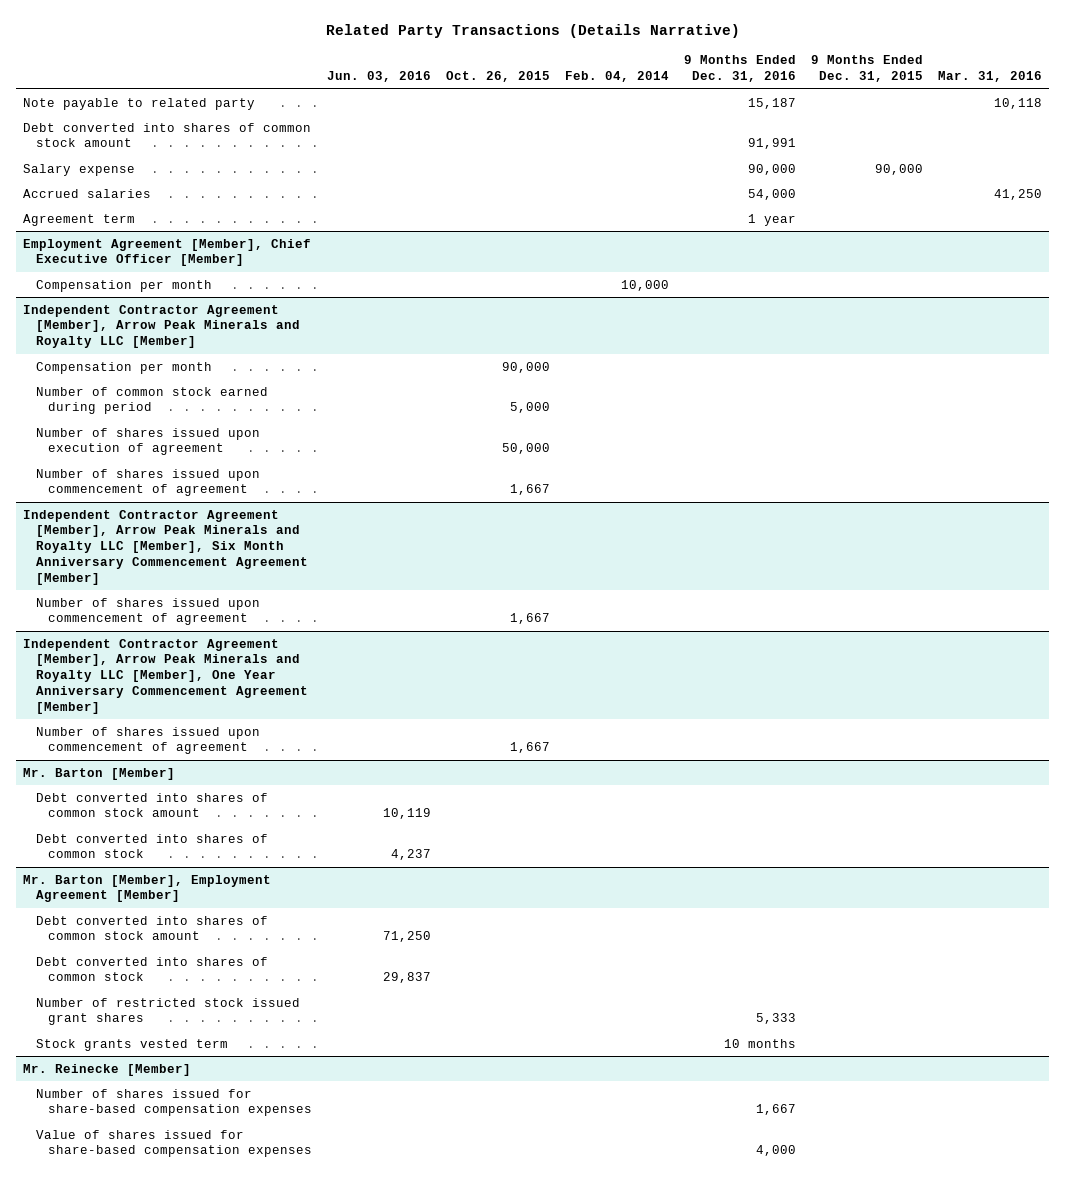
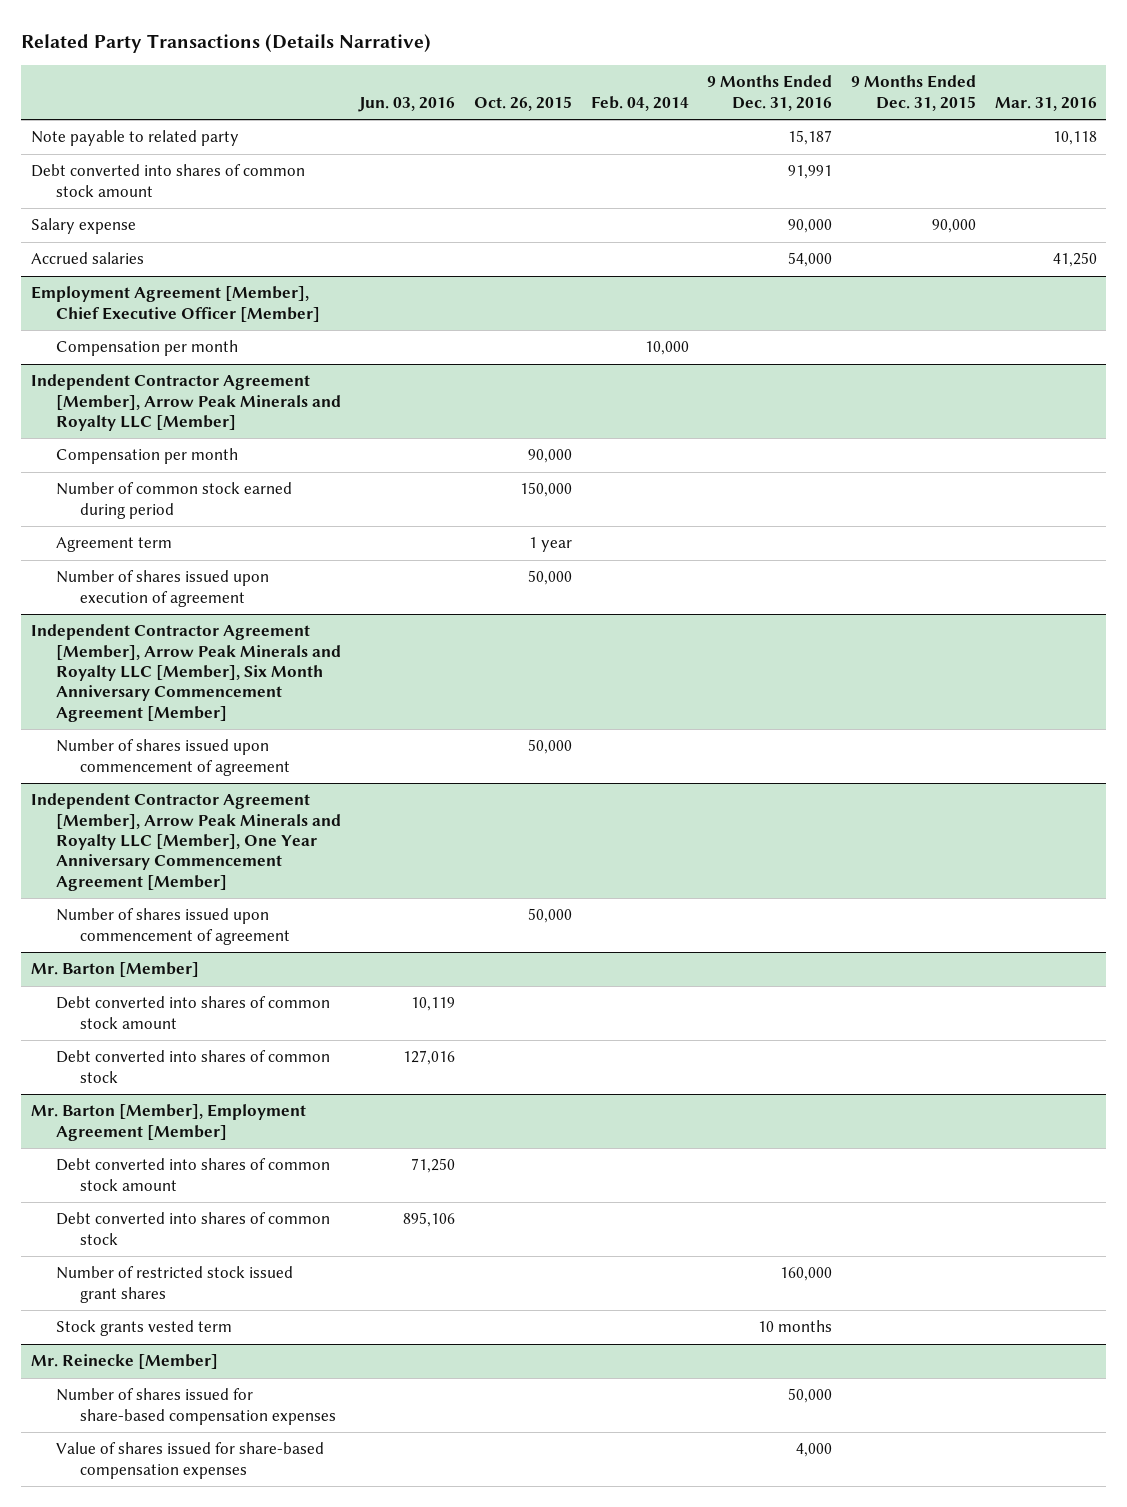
[23,213,136,226] Agreement term -> none
[509,402,550,414] 5,000 -> [519,482,572,498] 150,000
none -> [55,537,172,553] Agreement term
[35,468,260,497] Number of shares issued upon commencement of agreement -> none
[509,613,550,625] 1,667 -> [527,739,572,755] 50,000
[509,742,550,754] 1,667 -> [527,908,572,924] 50,000
[390,849,431,861] 4,237 -> [403,1050,456,1066] 127,016
[382,972,431,984] 29,837 -> [403,1212,456,1228] 895,106
[755,1013,796,1025] 5,333 -> [780,1267,833,1282] 160,000
[755,1104,796,1116] 1,667 -> [788,1388,833,1404] 50,000

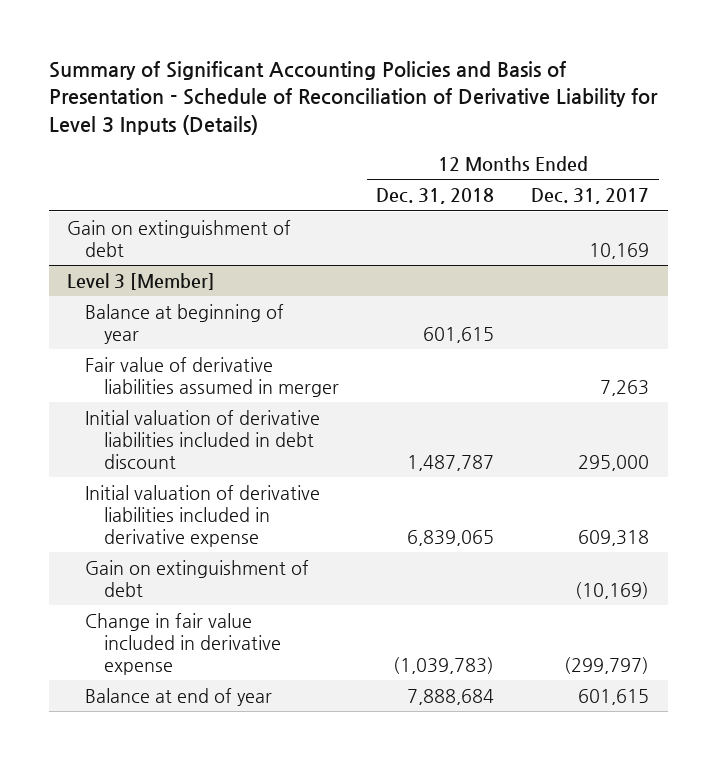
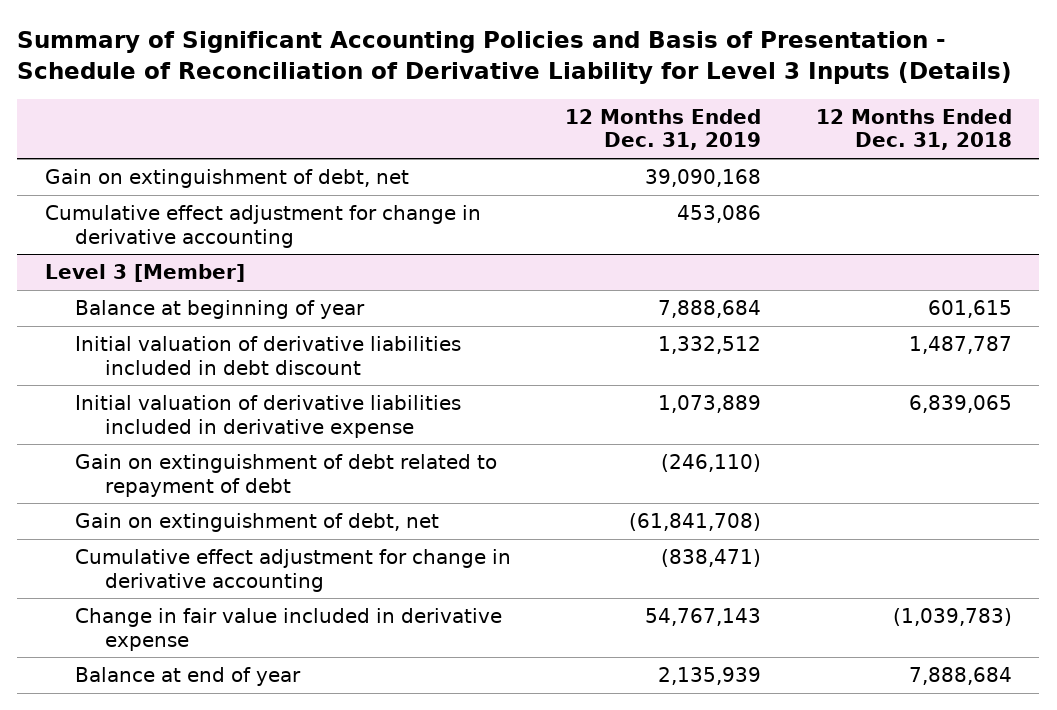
[531,188,650,205] Dec. 31, 2017 -> none
none -> [565,108,762,151] 12 Months Ended Dec. 31, 2019
[67,219,292,257] Gain on extinguishment of debt -> [44,169,409,189] Gain on extinguishment of debt, net
none -> [44,205,481,248] Cumulative effect adjustment for change in derivative accounting
[85,356,339,397] Fair value of derivative liabilities assumed in merger -> none
none -> [74,454,497,497] Gain on extinguishment of debt related to repayment of debt
[85,559,310,597] Gain on extinguishment of debt -> [74,513,439,533] Gain on extinguishment of debt, net
none -> [74,549,511,592] Cumulative effect adjustment for change in derivative accounting

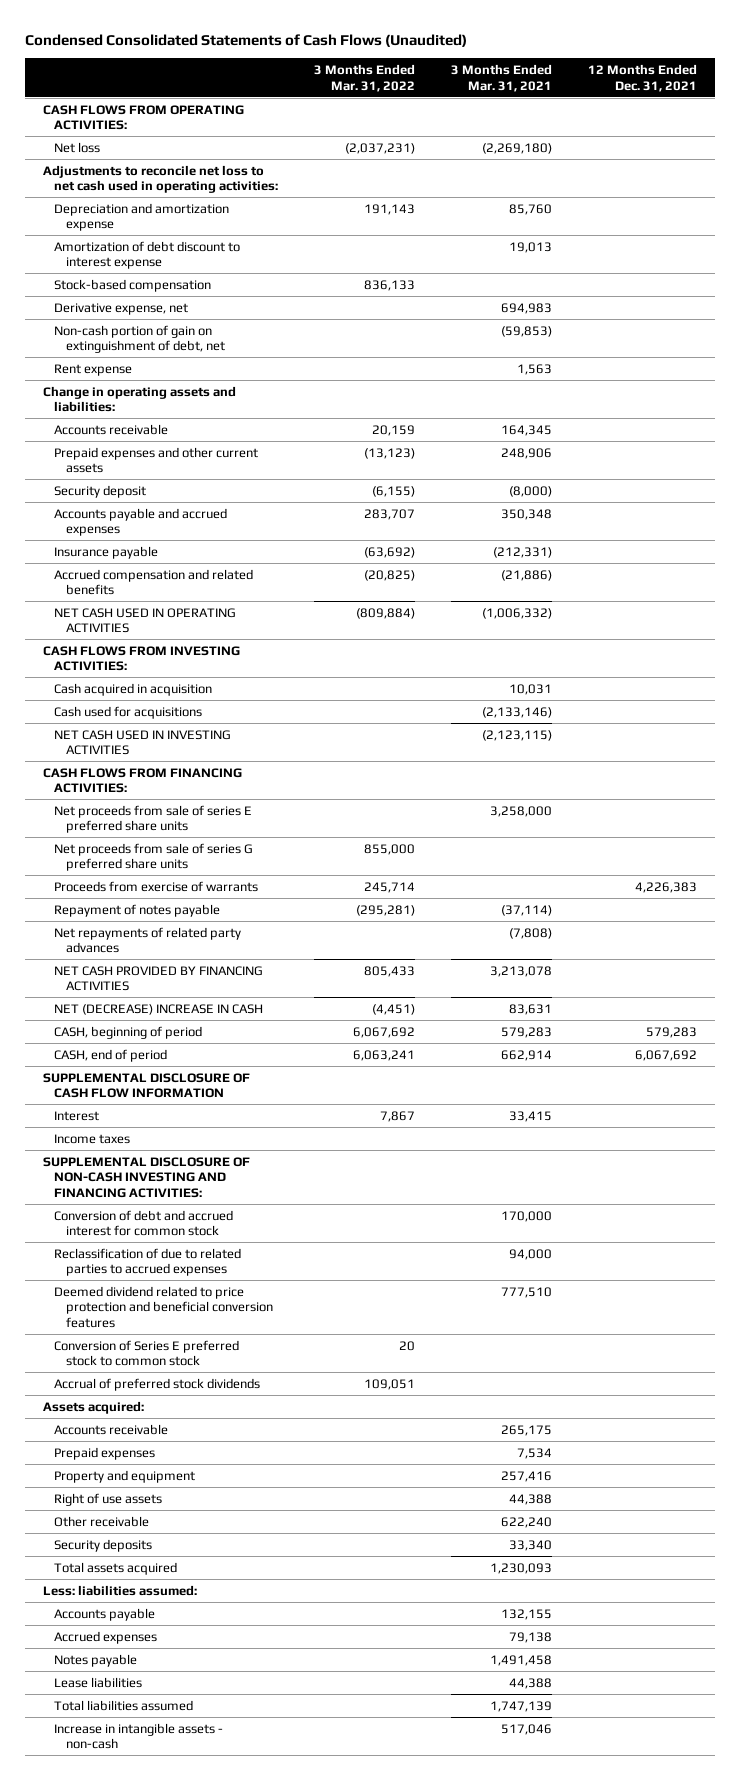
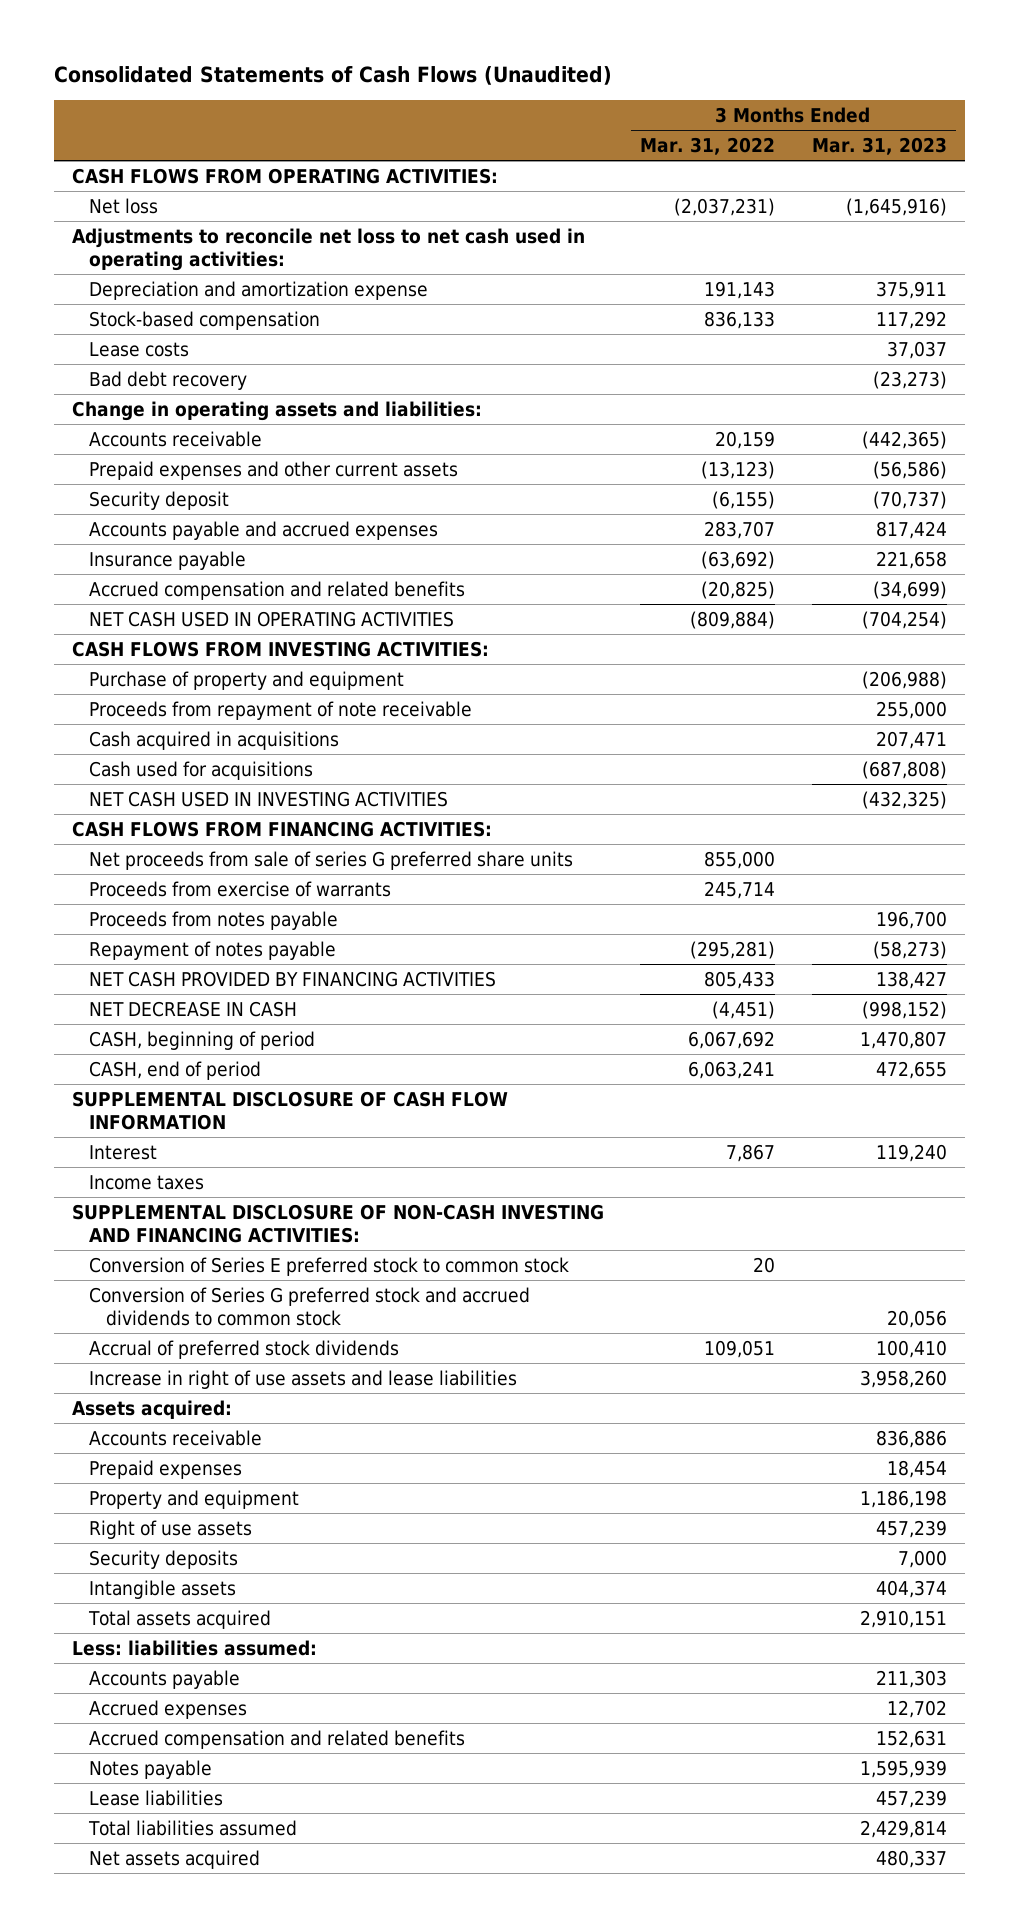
[24,34,467,48] Condensed Consolidated Statements of Cash Flows (Unaudited) -> [53,66,612,86] Consolidated Statements of Cash Flows (Unaudited)
[451,63,553,92] 3 Months Ended Mar. 31, 2021 -> none
[588,63,698,92] 12 Months Ended Dec. 31, 2021 -> none
none -> [811,137,947,156] Mar. 31, 2023
[54,240,241,270] Amortization of debt discount to interest expense -> none
[54,302,189,315] Derivative expense, net -> none
[54,324,225,354] Non-cash portion of gain on extinguishment of debt, net -> none
[54,363,133,376] Rent expense -> none
none -> [88,341,189,357] Lease costs
none -> [88,370,247,390] Bad debt recovery
none -> [88,670,404,690] Purchase of property and equipment
none -> [88,700,472,720] Proceeds from repayment of note receivable
[54,682,213,696] Cash acquired in acquisition -> [88,730,339,750] Cash acquired in acquisitions
[54,804,253,834] Net proceeds from sale of series E preferred share units -> none
none -> [88,910,338,930] Proceeds from notes payable
[54,926,242,954] Net repayments of related party advances -> none
[54,1003,264,1015] NET (DECREASE) INCREASE IN CASH -> [88,1000,297,1017] NET DECREASE IN CASH
[54,1209,234,1237] Conversion of debt and accrued interest for common stock -> none
[54,1247,242,1277] Reclassification of due to related parties to accrued expenses -> none
[54,1285,273,1329] Deemed dividend related to price protection and beneficial conversion features -> none
none -> [88,1286,530,1326] Conversion of Series G preferred stock and accrued dividends to common stock
none -> [88,1369,517,1389] Increase in right of use assets and lease liabilities
[54,1515,150,1527] Other receivable -> none
none -> [88,1579,236,1599] Intangible assets
none -> [88,1729,465,1749] Accrued compensation and related benefits
[54,1722,224,1750] Increase in intangible assets - non-cash -> [88,1849,260,1869] Net assets acquired

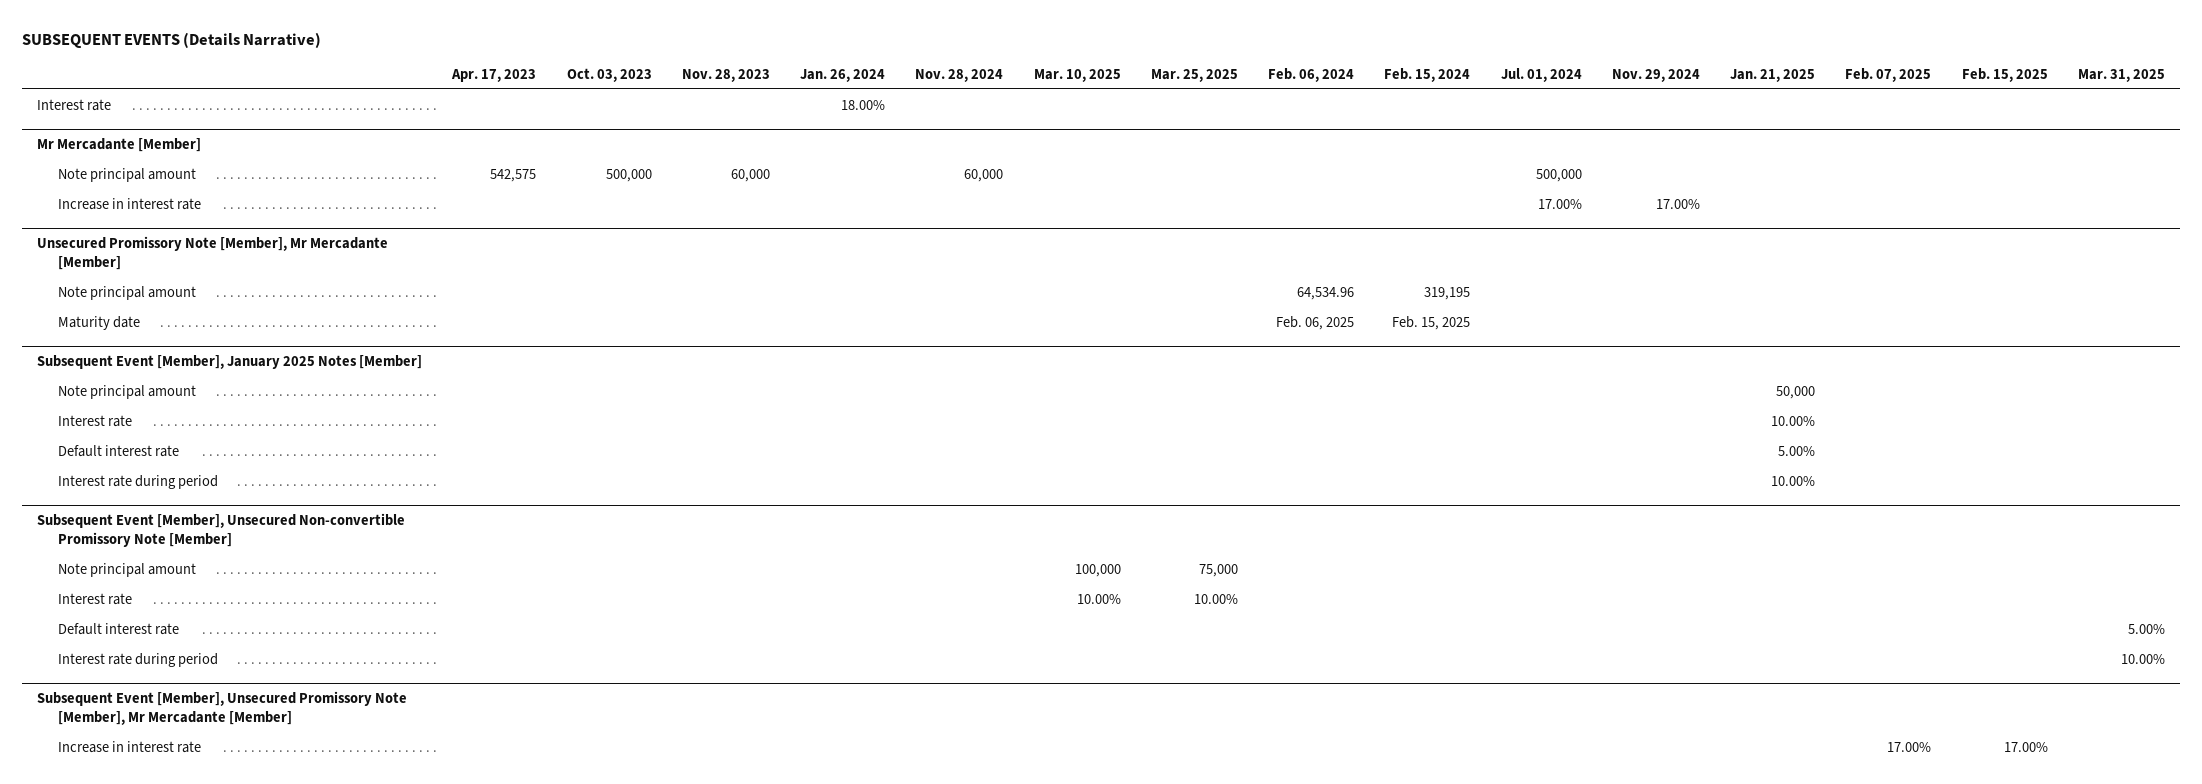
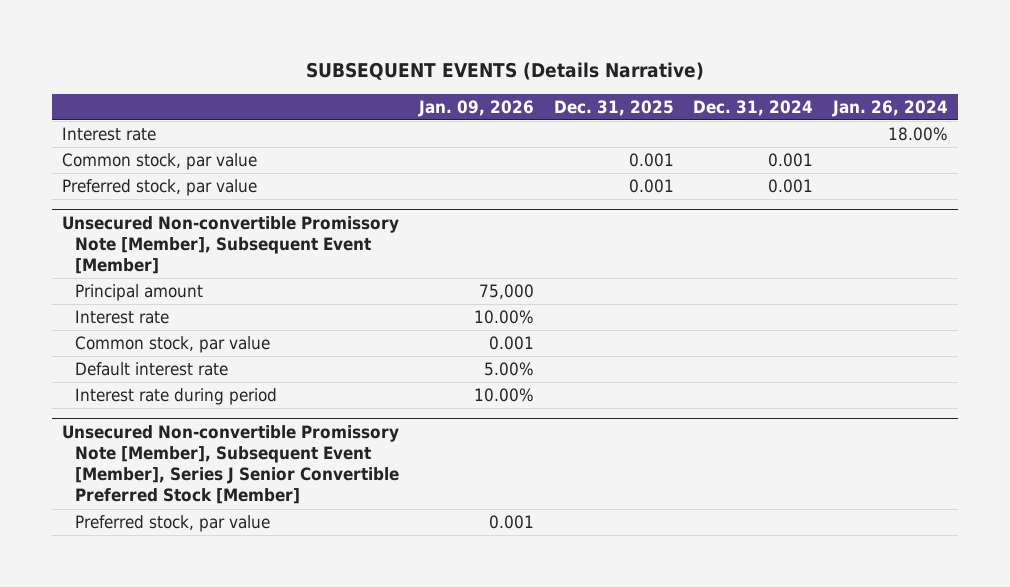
[451,68,537,82] Apr. 17, 2023 -> none
[566,67,652,82] Oct. 03, 2023 -> none
[681,68,770,82] Nov. 28, 2023 -> none
[915,68,1004,82] Nov. 28, 2024 -> none
[1033,68,1121,82] Mar. 10, 2025 -> none
[1150,68,1238,82] Mar. 25, 2025 -> none
[1268,67,1355,82] Feb. 06, 2024 -> none
[1384,67,1471,82] Feb. 15, 2024 -> none
[1500,67,1582,82] Jul. 01, 2024 -> none
[1611,68,1700,82] Nov. 29, 2024 -> none
[1730,68,1816,82] Jan. 21, 2025 -> none
[1845,67,1932,82] Feb. 07, 2025 -> none
[1961,67,2048,82] Feb. 15, 2025 -> none
[2077,68,2165,82] Mar. 31, 2025 -> none
none -> [417,99,534,117] Jan. 09, 2026
none -> [553,99,674,116] Dec. 31, 2025
none -> [693,99,814,116] Dec. 31, 2024
[37,138,202,153] Mr Mercadante [Member] -> none
[58,167,197,182] Note principal amount -> none
[58,197,202,210] Increase in interest rate -> none
[37,236,389,270] Unsecured Promissory Note [Member], Mr Mercadante [Member] -> none
[58,285,197,300] Note principal amount -> none
[58,315,141,330] Maturity date -> none
[37,355,423,370] Subsequent Event [Member], January 2025 Notes [Member] -> none
[58,384,197,399] Note principal amount -> none
[58,414,133,427] Interest rate -> none
[58,444,180,457] Default interest rate -> none
[58,474,219,489] Interest rate during period -> none
none -> [61,153,257,171] Common stock, par value
none -> [61,179,257,197] Preferred stock, par value
[37,513,406,547] Subsequent Event [Member], Unsecured Non-convertible Promissory Note [Member] -> [61,215,399,275] Unsecured Non-convertible Promissory Note [Member], Subsequent Event [Member]
[58,562,197,577] Note principal amount -> [74,284,203,302] Principal amount
none -> [74,336,270,354] Common stock, par value
[37,691,408,725] Subsequent Event [Member], Unsecured Promissory Note [Member], Mr Mercadante [Member] -> none
[58,740,202,753] Increase in interest rate -> none
none -> [61,424,399,505] Unsecured Non-convertible Promissory Note [Member], Subsequent Event [Member], Series J Senior Convertible Preferred Stock [Member]
none -> [74,515,270,533] Preferred stock, par value

